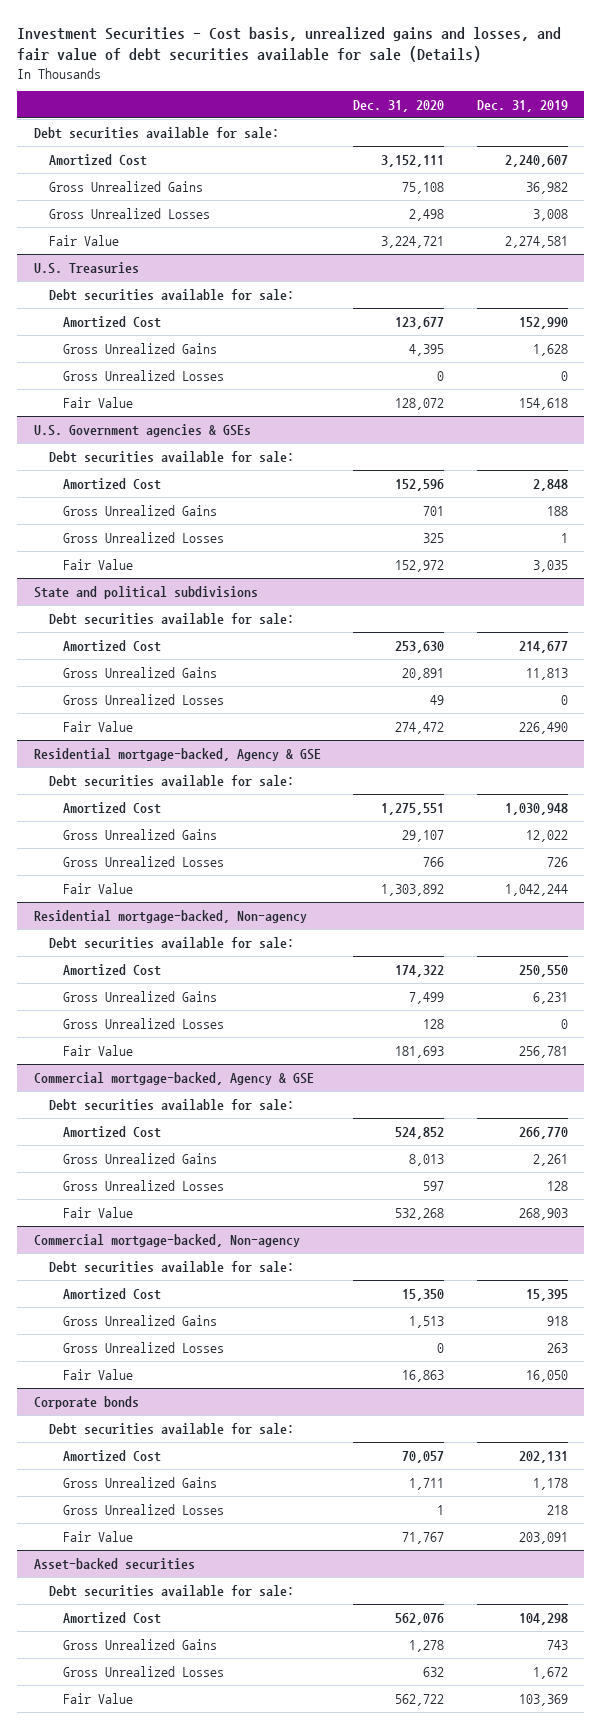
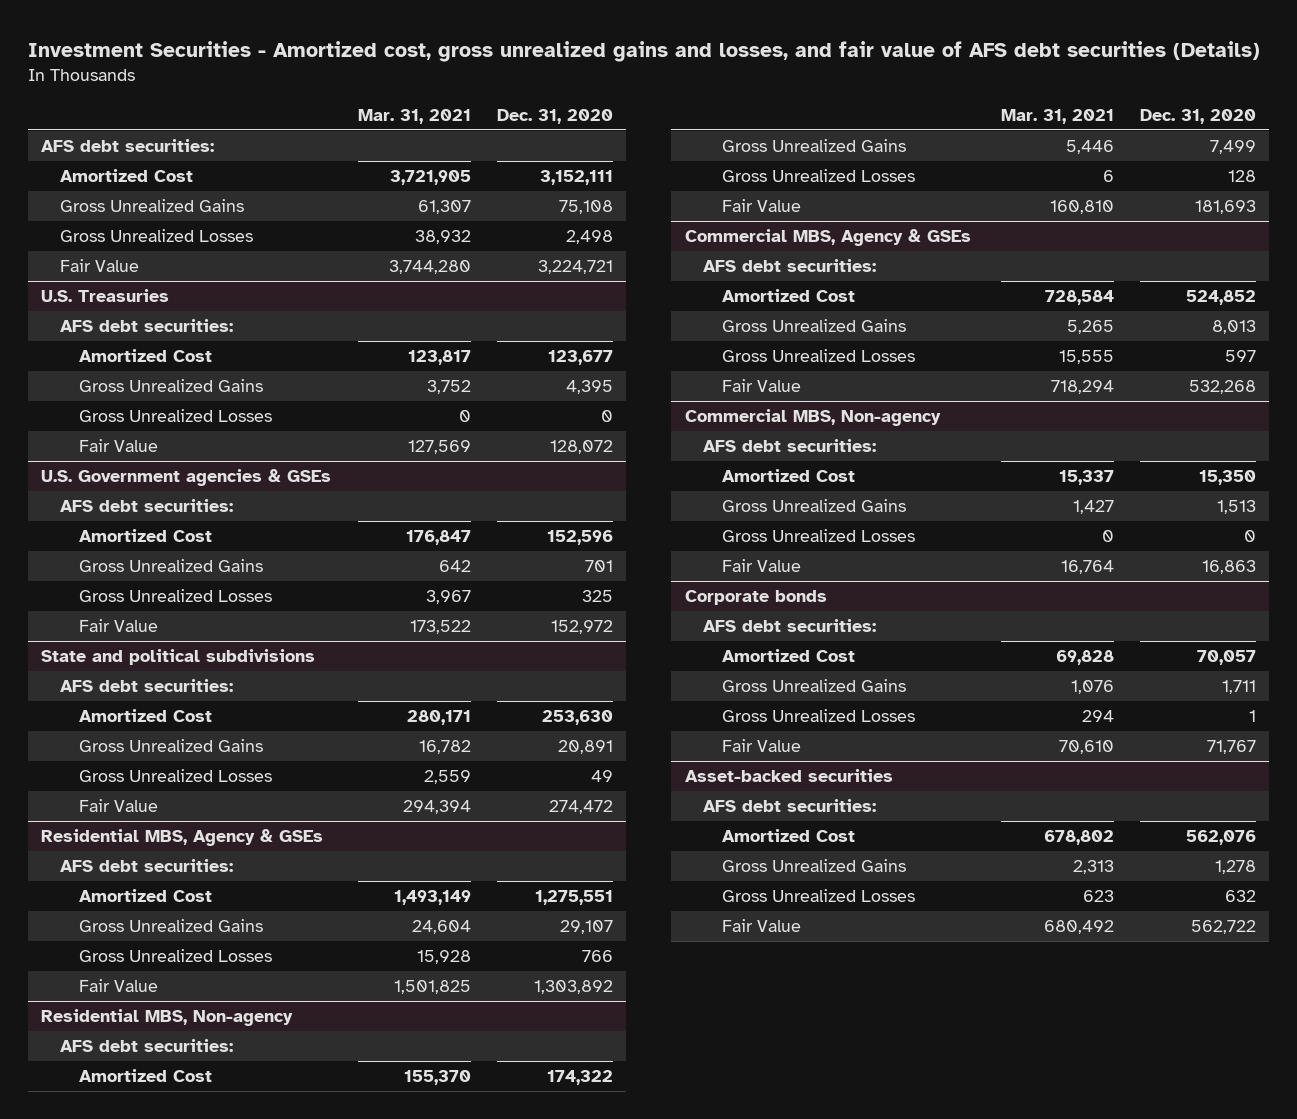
[17,27,562,63] Investment Securities - Cost basis, unrealized gains and losses, and fair value of debt securities available for sale (Details) -> [28,40,1261,62] Investment Securities - Amortized cost, gross unrealized gains and losses, and fair value of AFS debt securities (Details)
[476,99,568,112] Dec. 31, 2019 -> none
none -> [357,108,471,124] Mar. 31, 2021
[33,126,279,139] Debt securities available for sale: -> [41,139,215,153] AFS debt securities:
[48,288,294,301] Debt securities available for sale: -> [60,319,234,333] AFS debt securities:
[48,450,294,463] Debt securities available for sale: -> [60,499,234,513] AFS debt securities:
[48,612,294,625] Debt securities available for sale: -> [60,679,234,693] AFS debt securities:
[33,747,321,761] Residential mortgage-backed, Agency & GSE -> [41,829,324,847] Residential MBS, Agency & GSEs
[48,774,294,787] Debt securities available for sale: -> [60,859,234,873] AFS debt securities:
[33,909,307,923] Residential mortgage-backed, Non-agency -> [41,1009,294,1027] Residential MBS, Non-agency
[48,936,294,949] Debt securities available for sale: -> [60,1039,234,1053] AFS debt securities:
[33,1071,314,1085] Commercial mortgage-backed, Agency & GSE -> [684,229,971,247] Commercial MBS, Agency & GSEs
[48,1098,294,1111] Debt securities available for sale: -> [703,259,877,273] AFS debt securities:
[33,1233,300,1247] Commercial mortgage-backed, Non-agency -> [684,409,941,427] Commercial MBS, Non-agency
[48,1260,294,1273] Debt securities available for sale: -> [703,439,877,453] AFS debt securities:
[48,1422,294,1435] Debt securities available for sale: -> [703,619,877,633] AFS debt securities:
[48,1584,294,1597] Debt securities available for sale: -> [703,799,877,813] AFS debt securities:

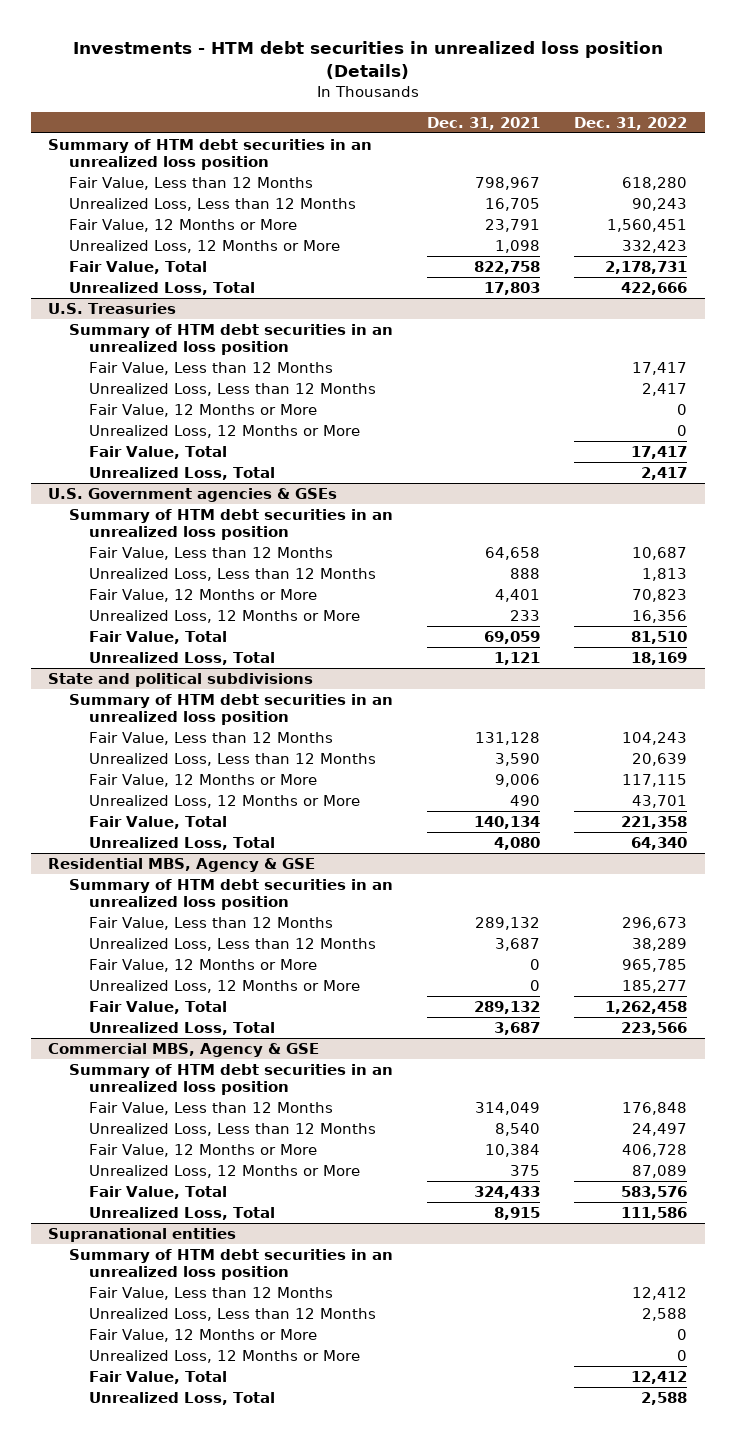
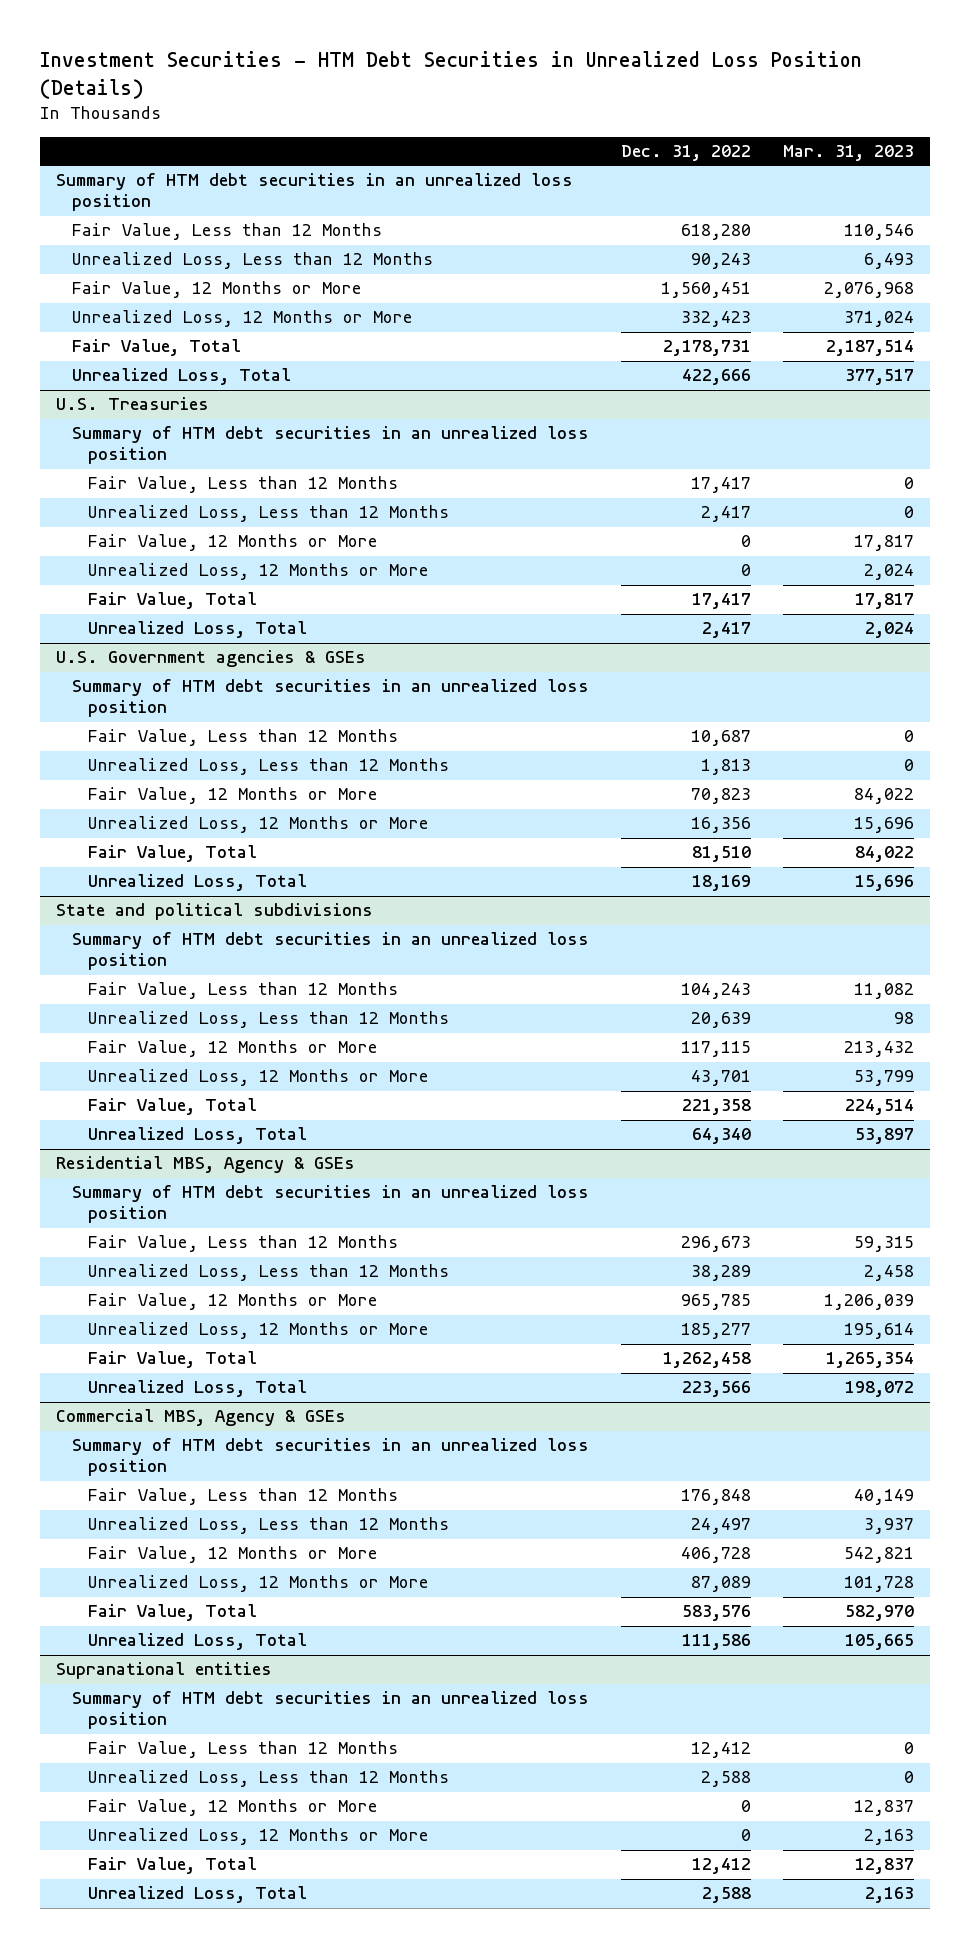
[72,41,663,79] Investments - HTM debt securities in unrealized loss position (Details) -> [39,51,862,99] Investment Securities - HTM Debt Securities in Unrealized Loss Position (Details)
[427,116,541,130] Dec. 31, 2021 -> none
none -> [783,145,915,162] Mar. 31, 2023
[48,857,316,872] Residential MBS, Agency & GSE -> [55,1156,355,1174] Residential MBS, Agency & GSEs
[48,1042,320,1057] Commercial MBS, Agency & GSE -> [55,1409,346,1427] Commercial MBS, Agency & GSEs

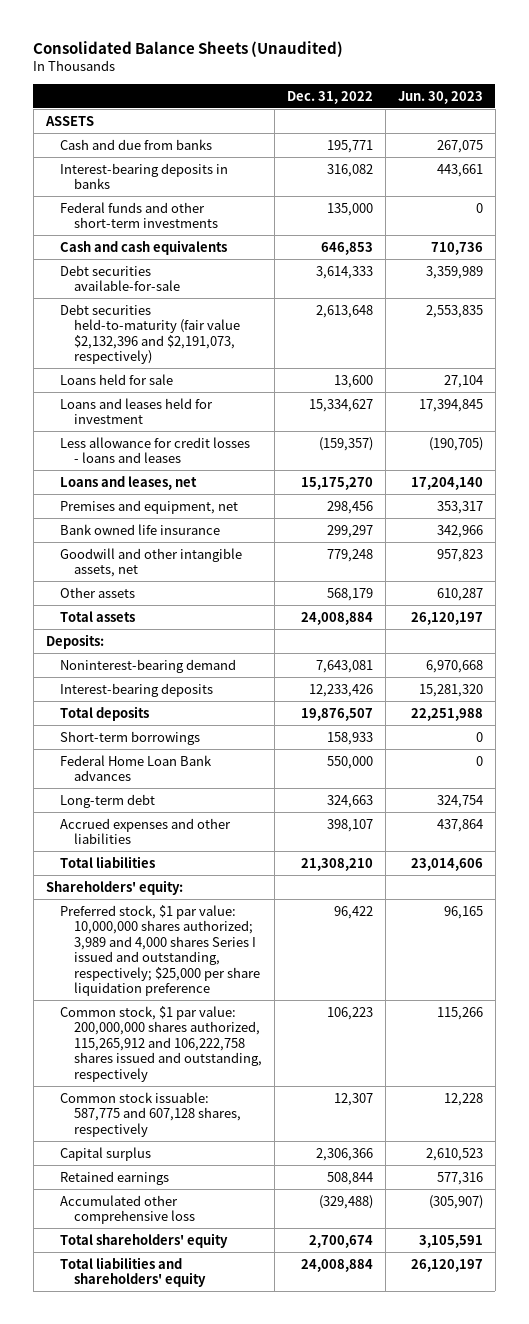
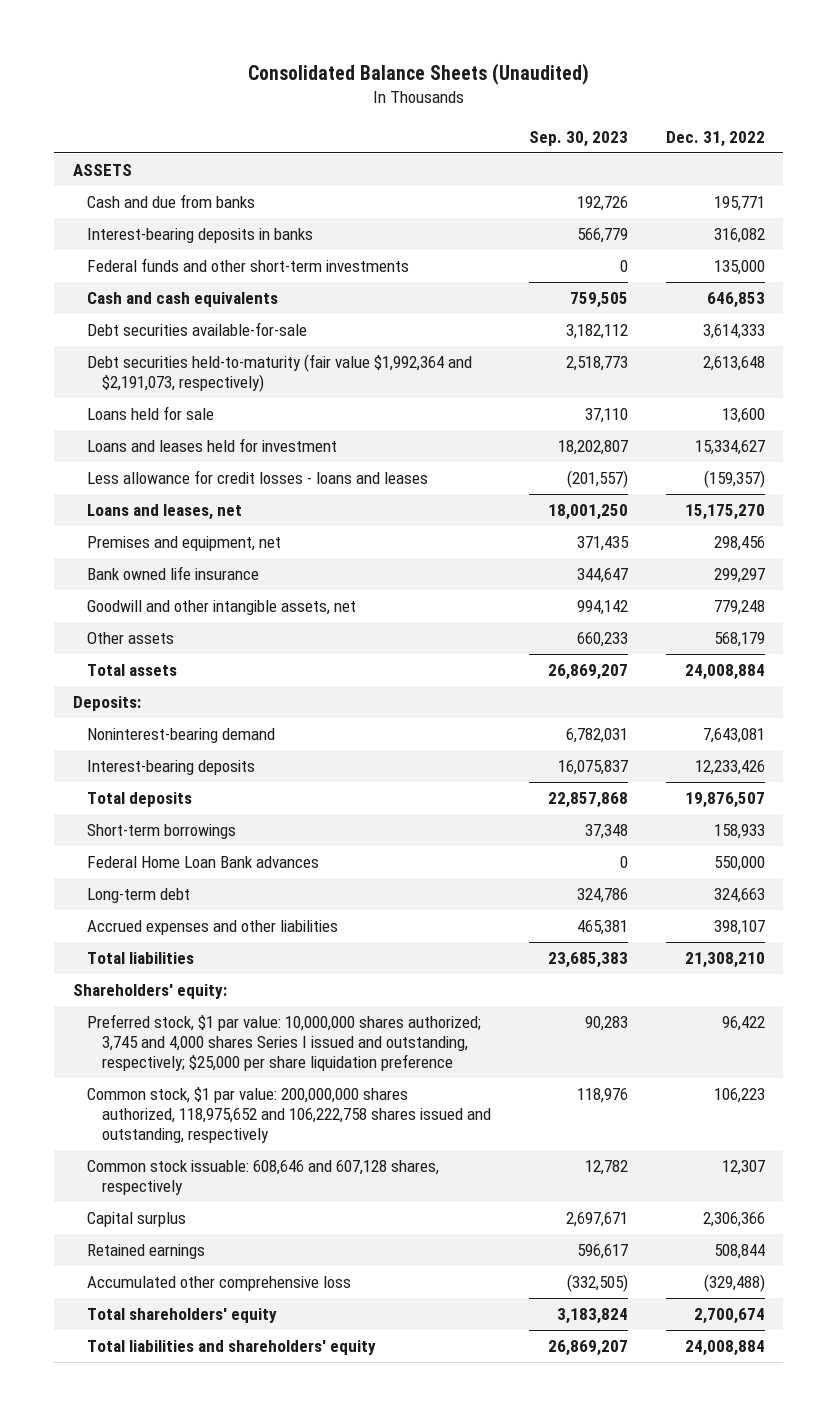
[397,90,483,104] Jun. 30, 2023 -> none
none -> [528,130,628,147] Sep. 30, 2023
[59,303,240,365] Debt securities held-to-maturity (fair value $2,132,396 and $2,191,073, respectively) -> [87,354,473,393] Debt securities held-to-maturity (fair value $1,992,364 and $2,191,073, respectively)
[59,904,260,997] Preferred stock, $1 par value: 10,000,000 shares authorized; 3,989 and 4,000 shares Series I issued and outstanding, respectively; $25,000 per share liquidation preference -> [87,1014,482,1072] Preferred stock, $1 par value: 10,000,000 shares authorized; 3,745 and 4,000 shares Series I issued and outstanding, respectively; $25,000 per share liquidation preference
[59,1005,262,1082] Common stock, $1 par value: 200,000,000 shares authorized, 115,265,912 and 106,222,758 shares issued and outstanding, respectively -> [87,1087,492,1144] Common stock, $1 par value: 200,000,000 shares authorized, 118,975,652 and 106,222,758 shares issued and outstanding, respectively
[59,1091,241,1137] Common stock issuable: 587,775 and 607,128 shares, respectively -> [87,1160,440,1196] Common stock issuable: 608,646 and 607,128 shares, respectively

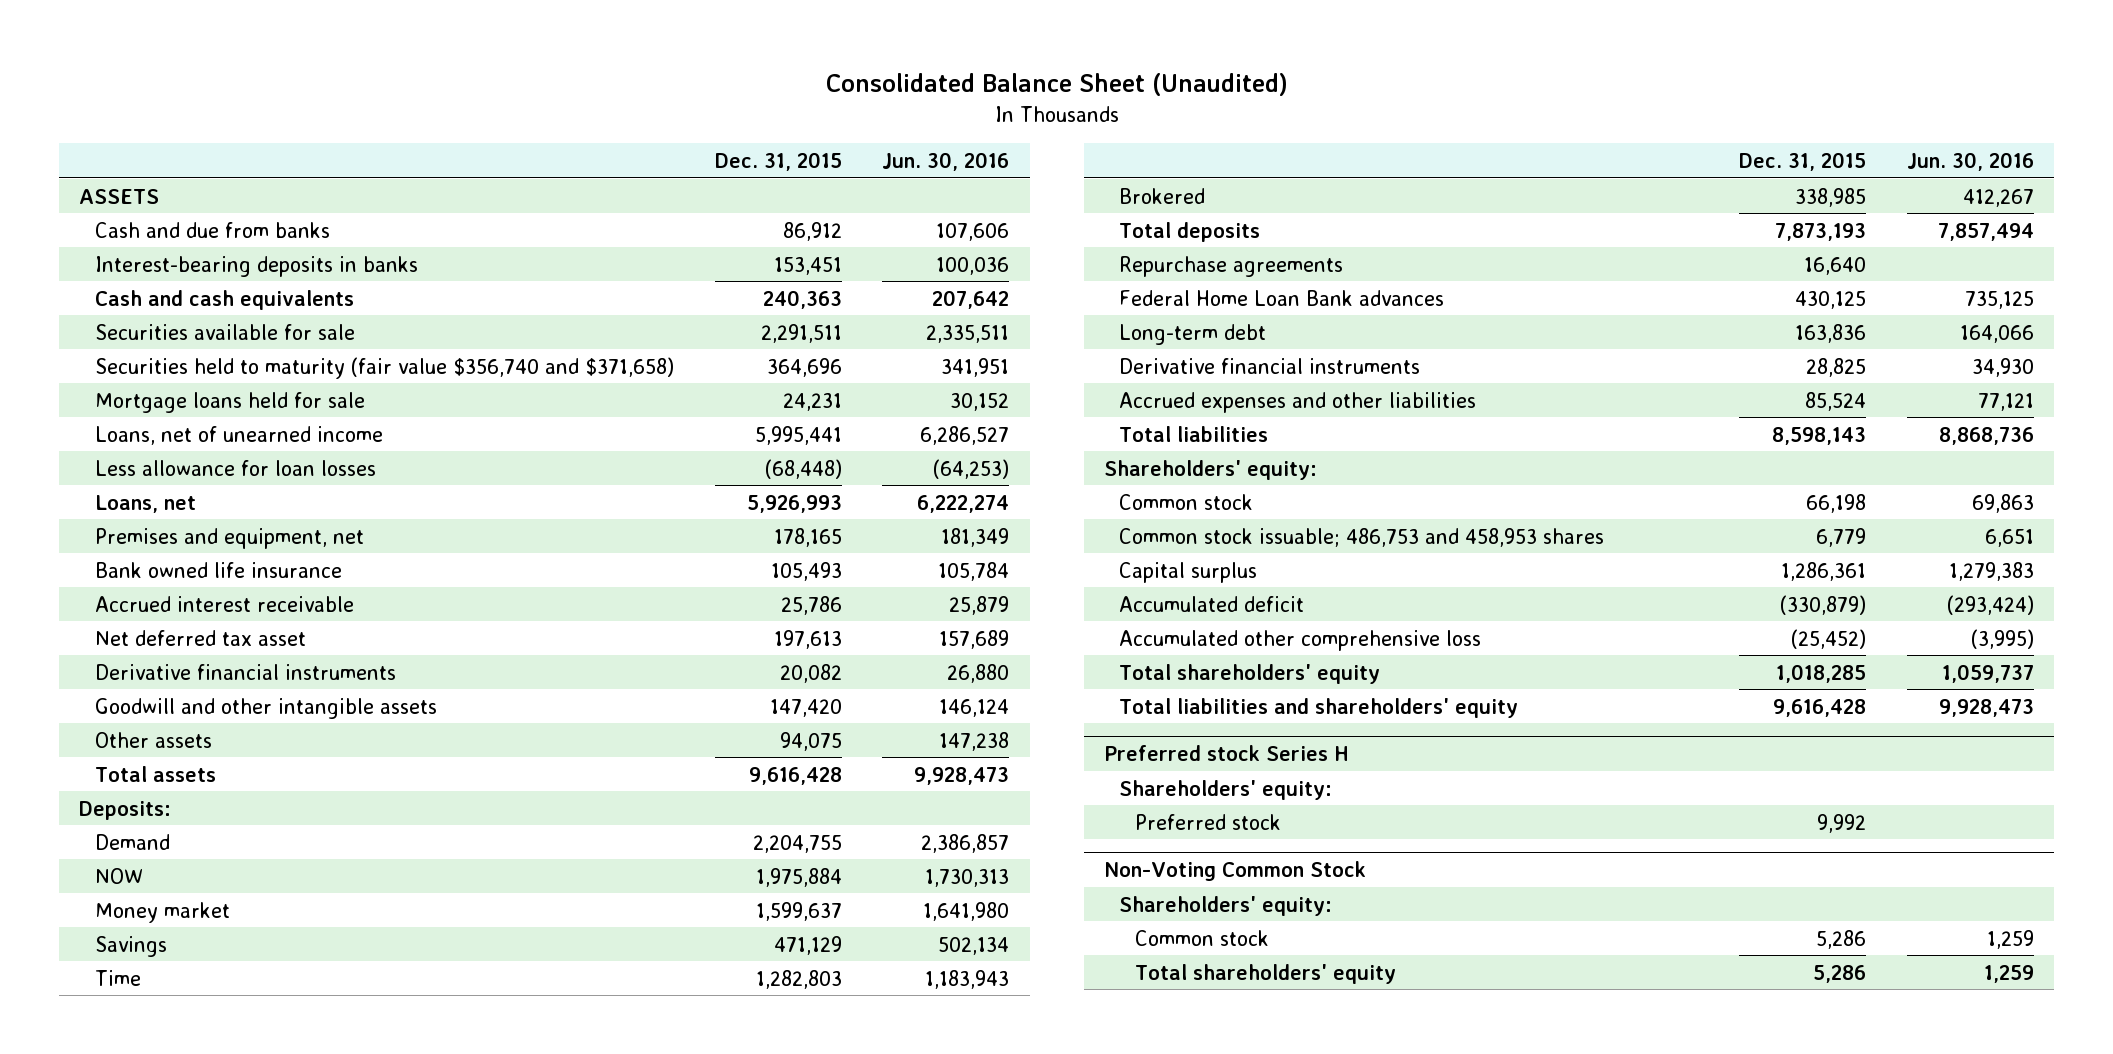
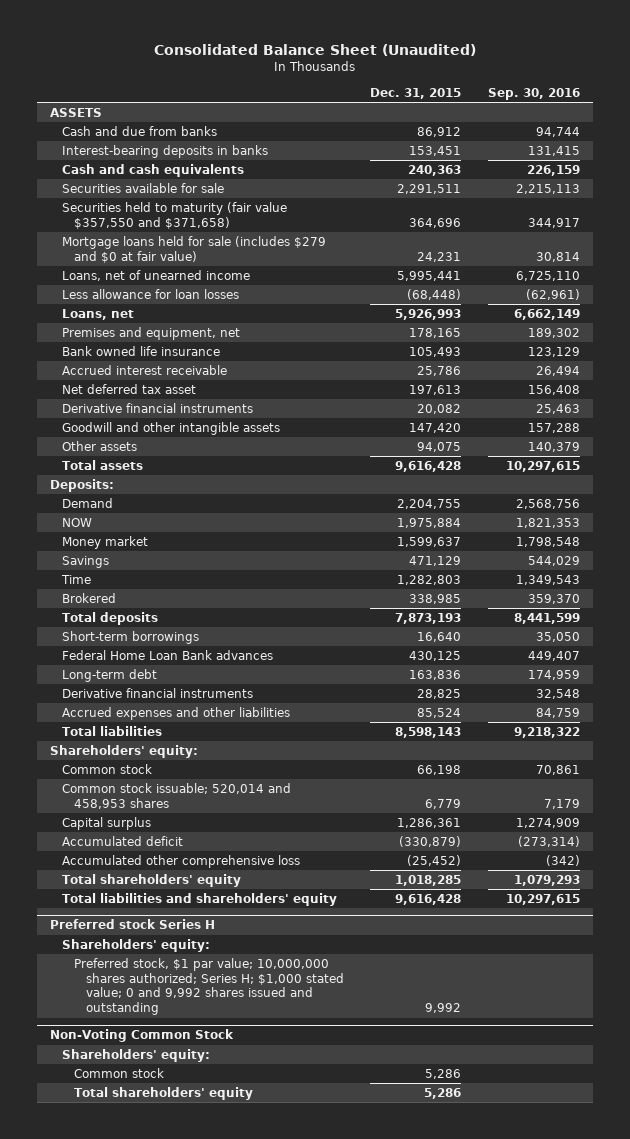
[882,151,1010,171] Jun. 30, 2016 -> none
none -> [487,88,580,101] Sep. 30, 2016
[94,356,674,379] Securities held to maturity (fair value $356,740 and $371,658) -> [62,201,288,229] Securities held to maturity (fair value $357,550 and $371,658)
[94,391,365,413] Mortgage loans held for sale -> [62,235,327,263] Mortgage loans held for sale (includes $279 and $0 at fair value)
[1119,255,1344,277] Repurchase agreements -> [62,630,200,644] Short-term borrowings
[1119,527,1605,547] Common stock issuable; 486,753 and 458,953 shares -> [62,782,292,809] Common stock issuable; 520,014 and 458,953 shares
[1134,813,1281,830] Preferred stock -> [73,957,344,1016] Preferred stock, $1 par value; 10,000,000 shares authorized; Series H; $1,000 stated value; 0 and 9,992 shares issued and outstanding

